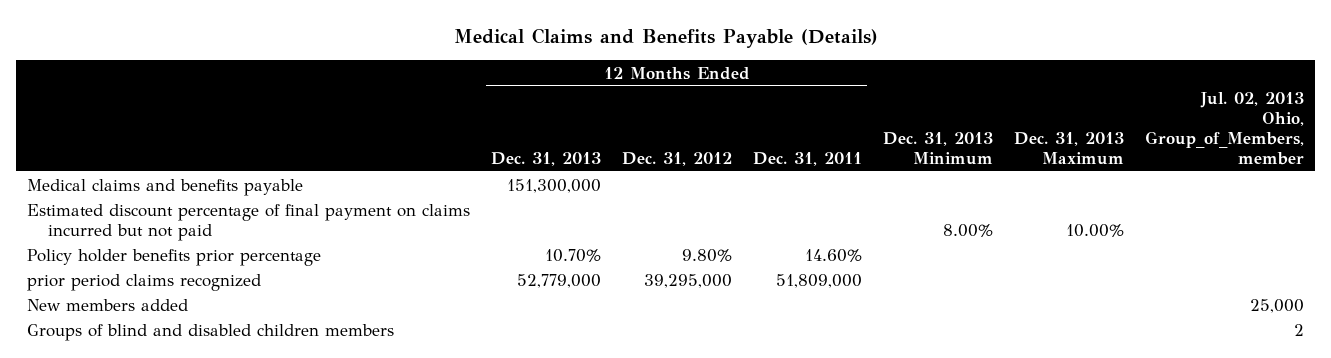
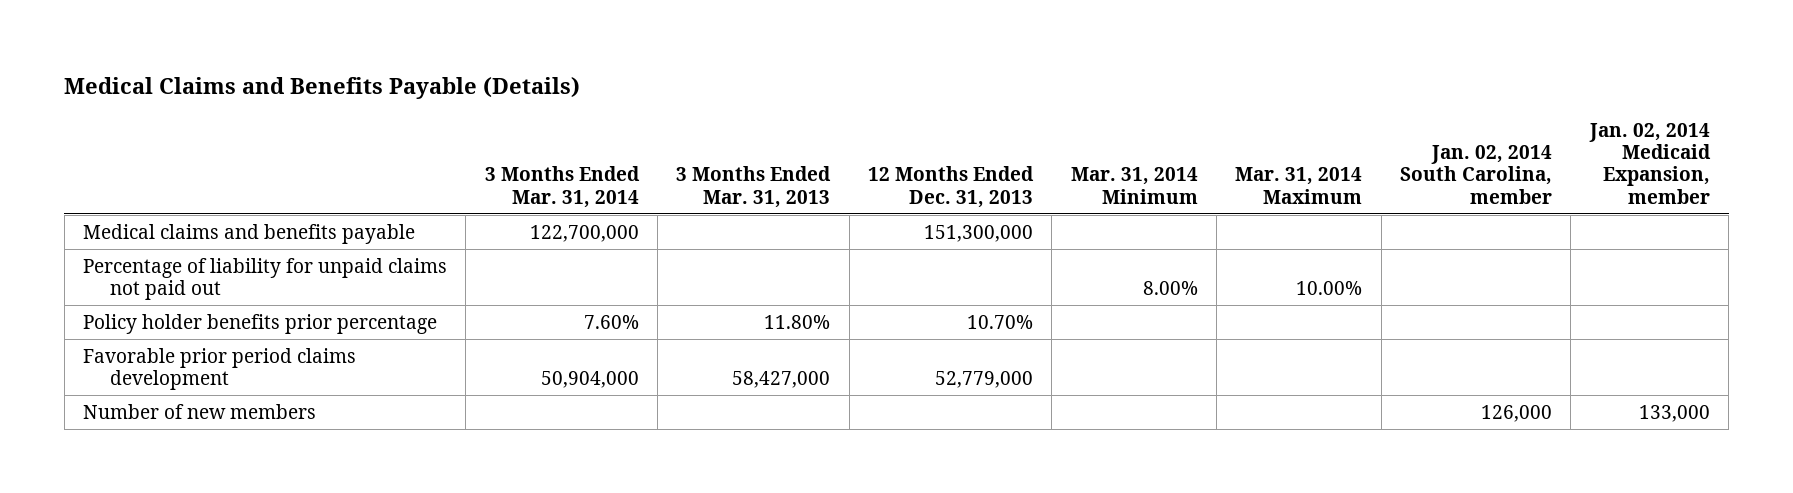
[622,151,733,166] Dec. 31, 2012 -> none
[753,151,863,166] Dec. 31, 2011 -> none
[883,131,994,165] Dec. 31, 2013 Minimum -> none
[1014,131,1125,165] Dec. 31, 2013 Maximum -> none
[1145,92,1305,165] Jul. 02, 2013 Ohio, Group_of_Members, member -> none
none -> [484,166,640,208] 3 Months Ended Mar. 31, 2014
none -> [676,166,832,208] 3 Months Ended Mar. 31, 2013
none -> [1070,167,1198,204] Mar. 31, 2014 Minimum
none -> [1235,167,1363,204] Mar. 31, 2014 Maximum
none -> [1400,145,1553,204] Jan. 02, 2014 South Carolina, member
none -> [1588,122,1711,204] Jan. 02, 2014 Medicaid Expansion, member
[26,203,470,241] Estimated discount percentage of final payment on claims incurred but not paid -> [82,257,447,301] Percentage of liability for unpaid claims not paid out
[26,298,188,311] New members added -> none
[26,323,394,341] Groups of blind and disabled children members -> none
[26,273,261,291] prior period claims recognized -> [82,347,356,391] Favorable prior period claims development
none -> [82,403,316,419] Number of new members

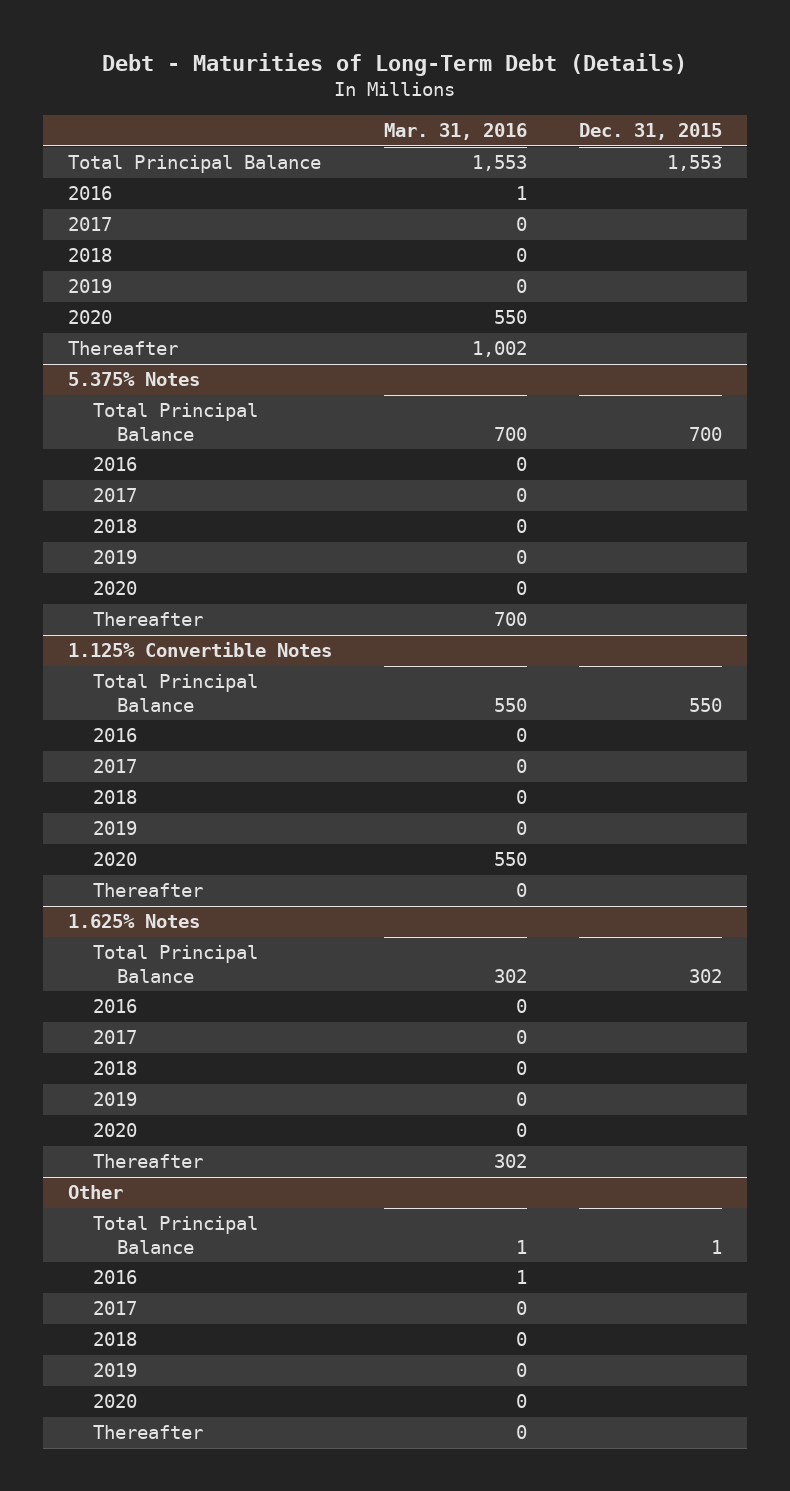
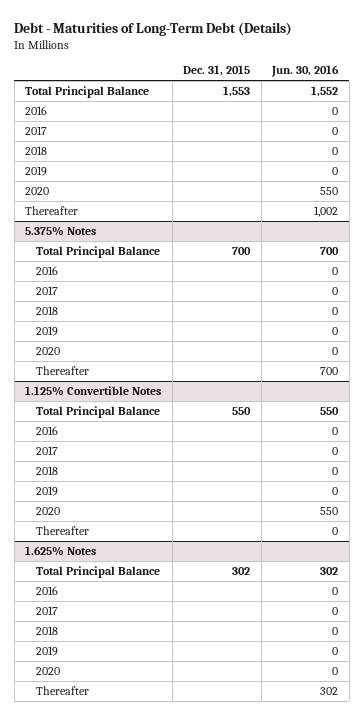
[384,122,528,140] Mar. 31, 2016 -> none
none -> [271,65,340,78] Jun. 30, 2016
[68,1185,124,1200] Other -> none
[92,1216,258,1254] Total Principal Balance -> none
[92,1270,137,1285] 2016 -> none
[92,1301,137,1316] 2017 -> none
[92,1332,137,1347] 2018 -> none
[92,1363,137,1378] 2019 -> none
[92,1394,137,1409] 2020 -> none
[92,1425,203,1440] Thereafter -> none

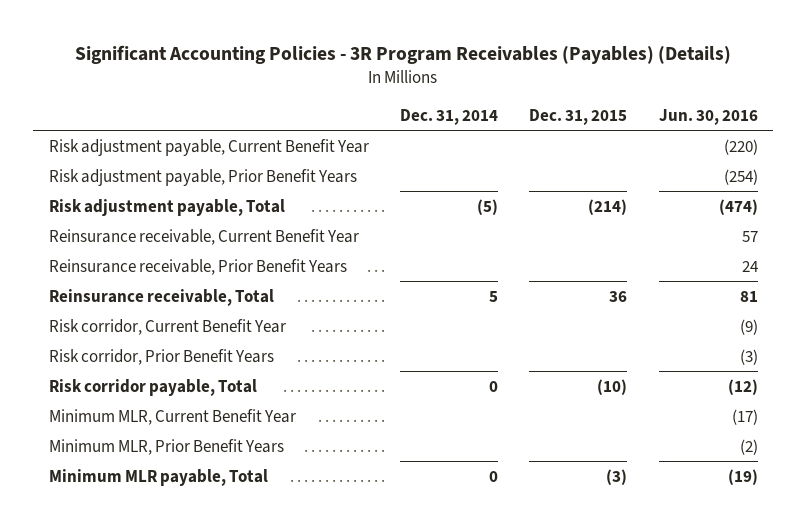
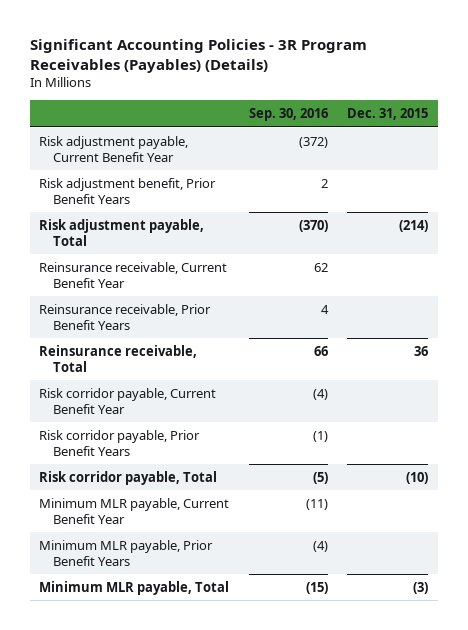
[400,108,499,125] Dec. 31, 2014 -> none
[658,108,758,125] Jun. 30, 2016 -> none
none -> [248,108,328,122] Sep. 30, 2016
[48,168,357,186] Risk adjustment payable, Prior Benefit Years -> [39,177,217,204] Risk adjustment benefit, Prior Benefit Years
[48,318,286,335] Risk corridor, Current Benefit Year -> [39,387,217,414] Risk corridor payable, Current Benefit Year
[48,348,274,365] Risk corridor, Prior Benefit Years -> [39,429,201,456] Risk corridor payable, Prior Benefit Years
[48,408,296,425] Minimum MLR, Current Benefit Year -> [39,497,230,524] Minimum MLR payable, Current Benefit Year
[48,438,284,455] Minimum MLR, Prior Benefit Years -> [39,539,214,566] Minimum MLR payable, Prior Benefit Years

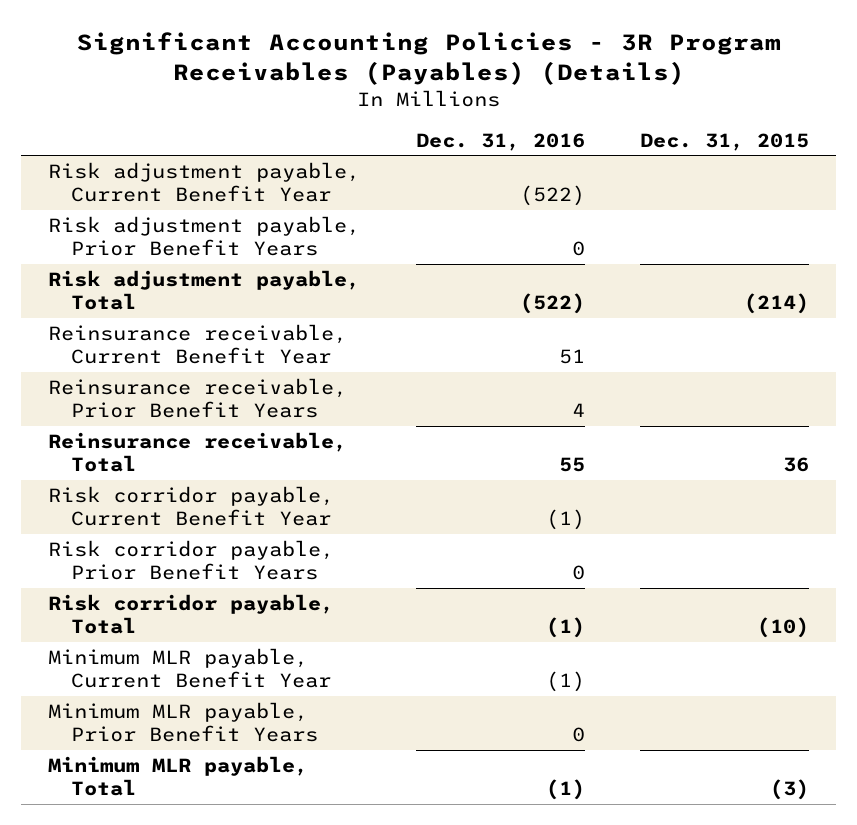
[248,108,328,122] Sep. 30, 2016 -> none
none -> [415,132,585,151] Dec. 31, 2016
[39,177,217,204] Risk adjustment benefit, Prior Benefit Years -> [48,215,361,257] Risk adjustment payable, Prior Benefit Years

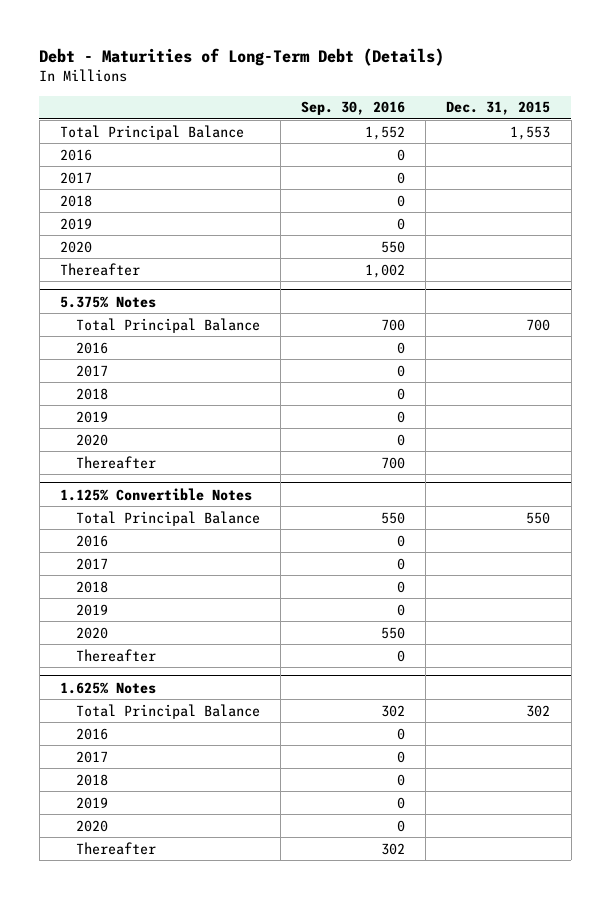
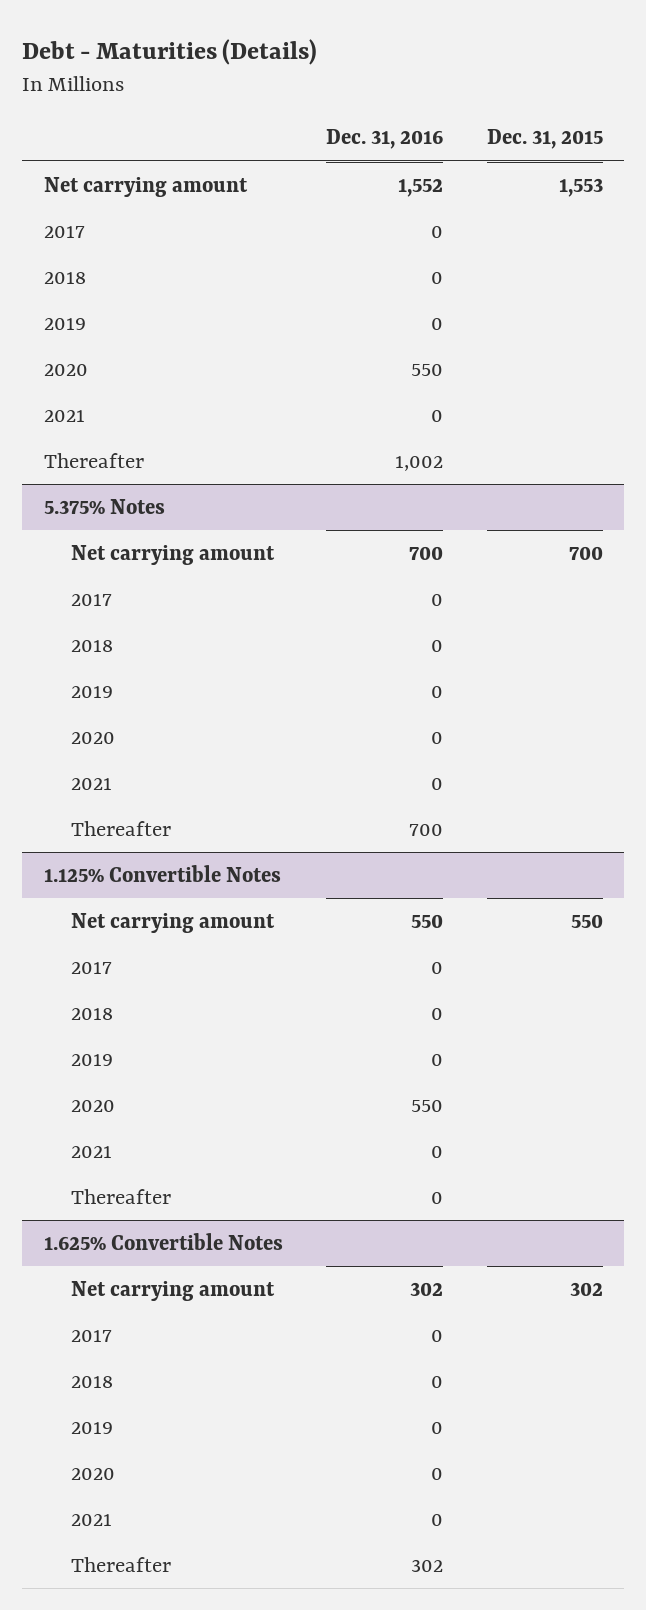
[39,47,445,66] Debt - Maturities of Long-Term Debt (Details) -> [22,38,318,65] Debt - Maturities (Details)
[301,101,406,116] Sep. 30, 2016 -> none
none -> [326,129,444,150] Dec. 31, 2016
[59,148,92,161] 2016 -> none
[59,124,244,140] Total Principal Balance -> [43,176,248,197] Net carrying amount
none -> [43,409,85,422] 2021
[75,341,108,354] 2016 -> none
[75,317,260,333] Total Principal Balance -> [71,544,276,565] Net carrying amount
none -> [71,777,113,790] 2021
[75,534,108,547] 2016 -> none
[75,510,260,526] Total Principal Balance -> [71,912,276,933] Net carrying amount
none -> [71,1145,113,1158] 2021
[75,727,108,740] 2016 -> none
[59,681,156,694] 1.625% Notes -> [43,1232,283,1250] 1.625% Convertible Notes
[75,703,260,719] Total Principal Balance -> [71,1280,276,1301] Net carrying amount
none -> [71,1513,113,1526] 2021

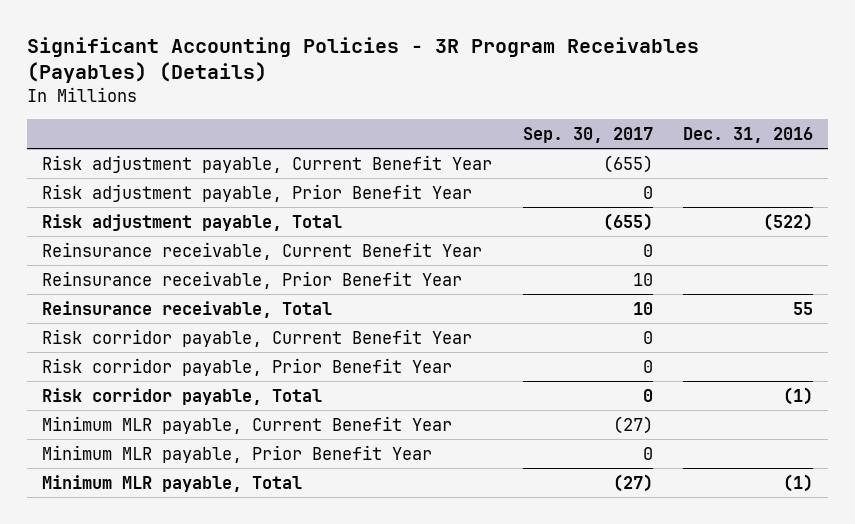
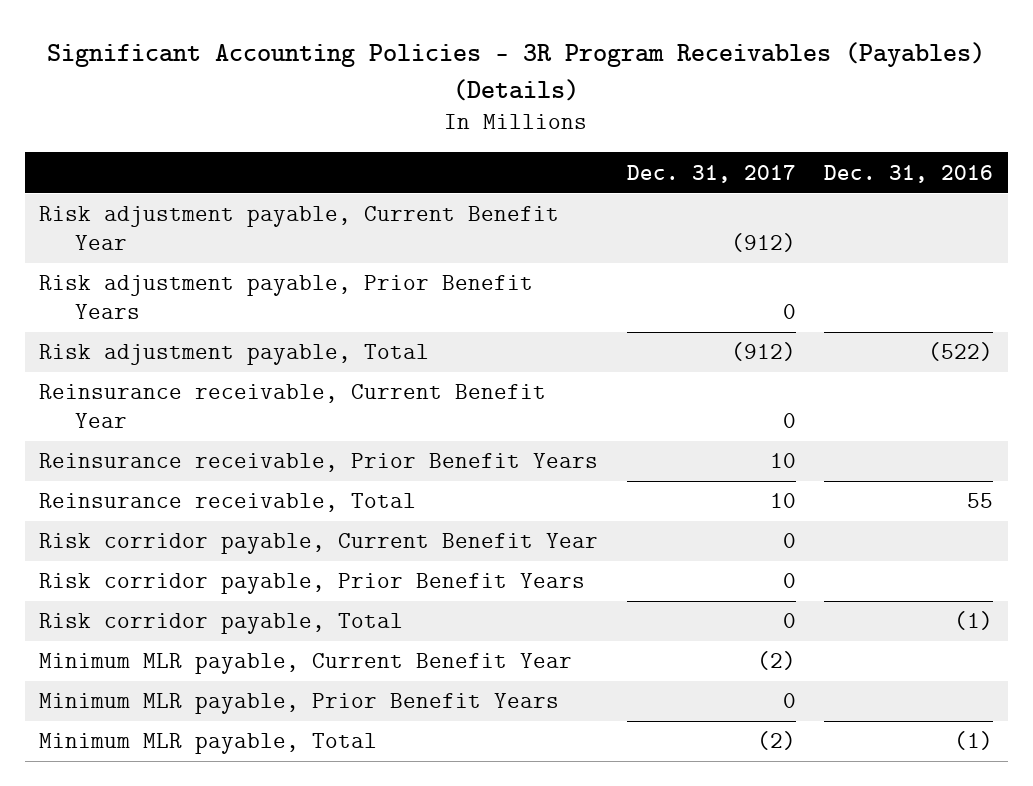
[522,126,653,143] Sep. 30, 2017 -> none
none -> [626,164,796,183] Dec. 31, 2017
[42,183,473,202] Risk adjustment payable, Prior Benefit Year -> [39,275,534,319] Risk adjustment payable, Prior Benefit Years
[42,270,463,289] Reinsurance receivable, Prior Benefit Year -> [39,453,599,473] Reinsurance receivable, Prior Benefit Years
[42,357,453,376] Risk corridor payable, Prior Benefit Year -> [39,573,586,595] Risk corridor payable, Prior Benefit Years
[42,444,433,463] Minimum MLR payable, Prior Benefit Year -> [39,693,560,715] Minimum MLR payable, Prior Benefit Years

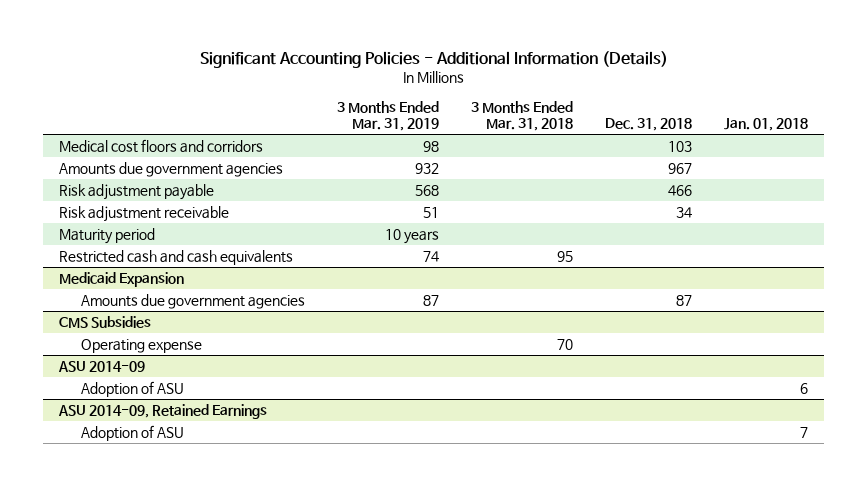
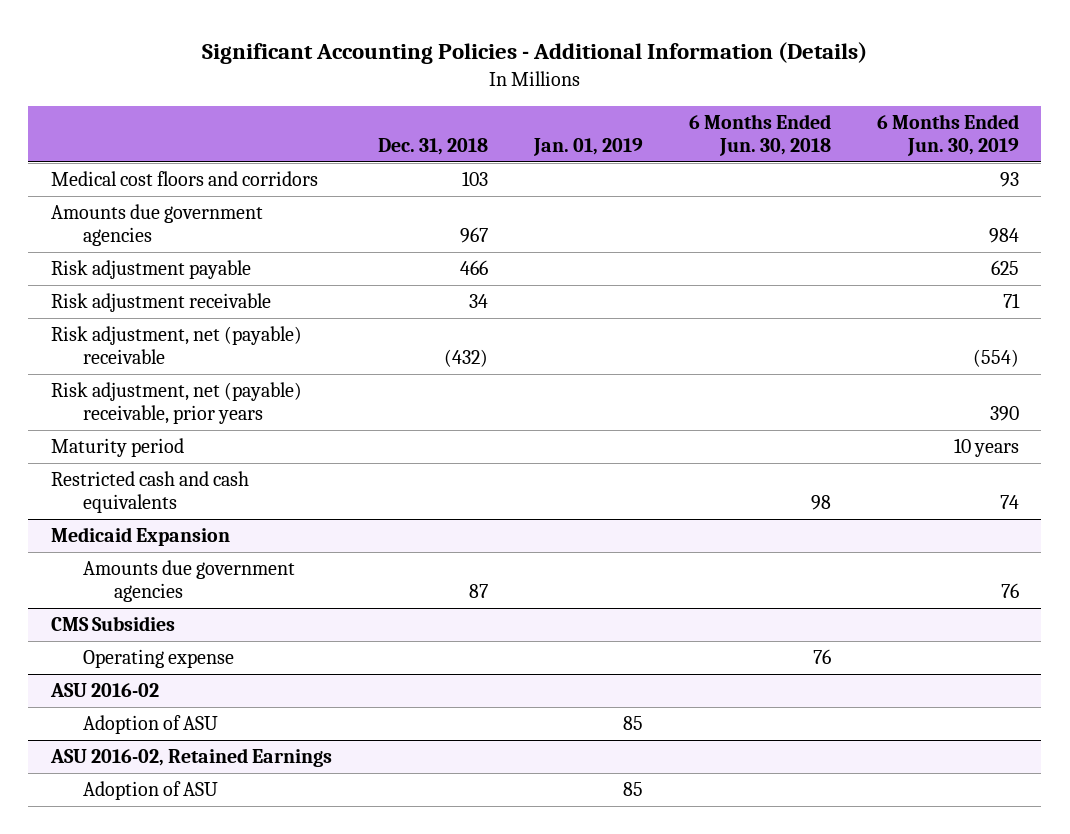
[336,100,439,132] 3 Months Ended Mar. 31, 2019 -> none
[470,100,573,132] 3 Months Ended Mar. 31, 2018 -> none
[723,118,808,132] Jan. 01, 2018 -> none
none -> [532,137,643,156] Jan. 01, 2019
none -> [688,113,831,156] 6 Months Ended Jun. 30, 2018
none -> [876,113,1019,156] 6 Months Ended Jun. 30, 2019
none -> [51,326,303,365] Risk adjustment, net (payable) receivable
none -> [51,382,303,425] Risk adjustment, net (payable) receivable, prior years
[58,360,146,372] ASU 2014-09 -> none
[80,380,184,397] Adoption of ASU -> none
[58,403,268,419] ASU 2014-09, Retained Earnings -> none
[80,424,184,441] Adoption of ASU -> none
none -> [50,683,160,698] ASU 2016-02
none -> [82,715,218,735] Adoption of ASU
none -> [50,748,333,768] ASU 2016-02, Retained Earnings
none -> [82,781,218,801] Adoption of ASU

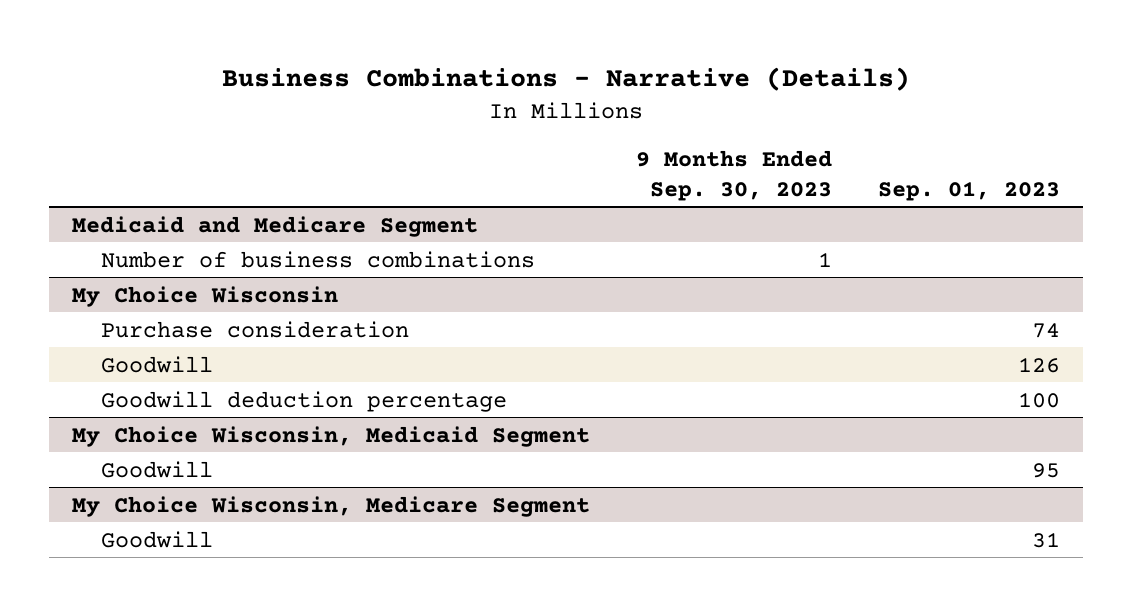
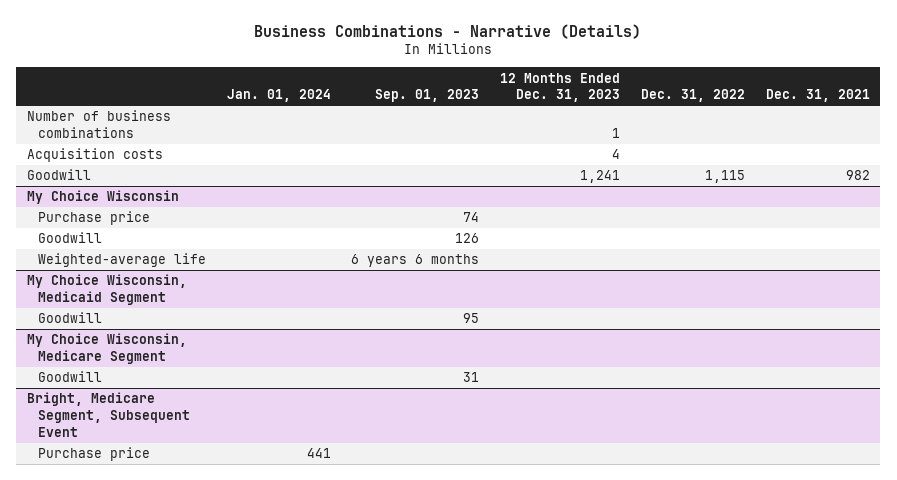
[636,150,833,201] 9 Months Ended Sep. 30, 2023 -> none
none -> [226,89,331,103] Jan. 01, 2024
none -> [500,72,621,103] 12 Months Ended Dec. 31, 2023
none -> [641,89,746,103] Dec. 31, 2022
none -> [765,89,870,103] Dec. 31, 2021
[72,215,479,237] Medicaid and Medicare Segment -> none
[101,250,536,268] Number of business combinations -> none
none -> [26,110,171,139] Number of business combinations
none -> [26,148,163,163] Acquisition costs
none -> [26,169,91,181] Goodwill
[101,320,410,338] Purchase consideration -> [37,211,150,226] Purchase price
[101,390,508,412] Goodwill deduction percentage -> none
none -> [37,253,206,268] Weighted-average life
none -> [26,392,190,438] Bright, Medicare Segment, Subsequent Event
none -> [37,447,150,462] Purchase price

